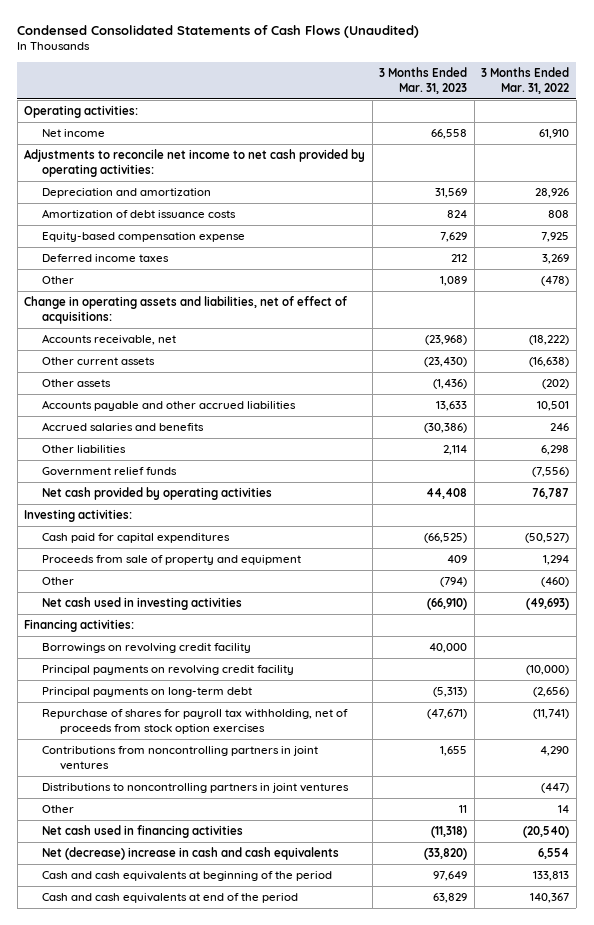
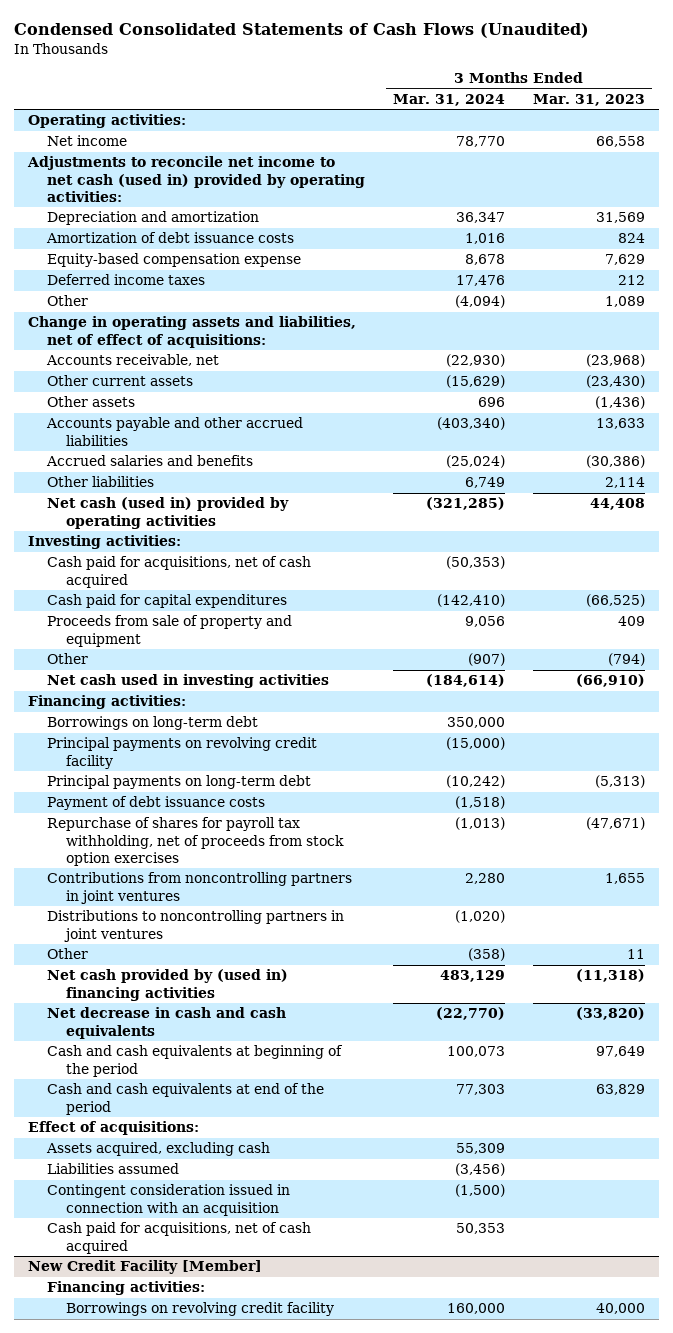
[481,67,570,94] 3 Months Ended Mar. 31, 2022 -> none
none -> [393,93,506,106] Mar. 31, 2024
[24,149,366,177] Adjustments to reconcile net income to net cash provided by operating activities: -> [26,156,365,202] Adjustments to reconcile net income to net cash (used in) provided by operating activities:
[42,467,178,477] Government relief funds -> none
[42,487,273,501] Net cash provided by operating activities -> [46,497,289,529] Net cash (used in) provided by operating activities
none -> [46,556,311,588] Cash paid for acquisitions, net of cash acquired
[42,643,252,654] Borrowings on revolving credit facility -> none
none -> [46,716,258,731] Borrowings on long-term debt
none -> [46,796,265,811] Payment of debt issuance costs
[42,825,244,839] Net cash used in financing activities -> [46,969,288,1001] Net cash provided by (used in) financing activities
[42,847,340,861] Net (decrease) increase in cash and cash equivalents -> [46,1007,286,1039] Net decrease in cash and cash equivalents
none -> [27,1121,199,1136] Effect of acquisitions:
none -> [45,1142,270,1157] Assets acquired, excluding cash
none -> [46,1163,179,1175] Liabilities assumed
none -> [46,1184,290,1216] Contingent consideration issued in connection with an acquisition
none -> [46,1222,311,1254] Cash paid for acquisitions, net of cash acquired
none -> [27,1260,262,1275] New Credit Facility [Member]
none -> [46,1281,205,1296] Financing activities:
none -> [66,1302,335,1317] Borrowings on revolving credit facility

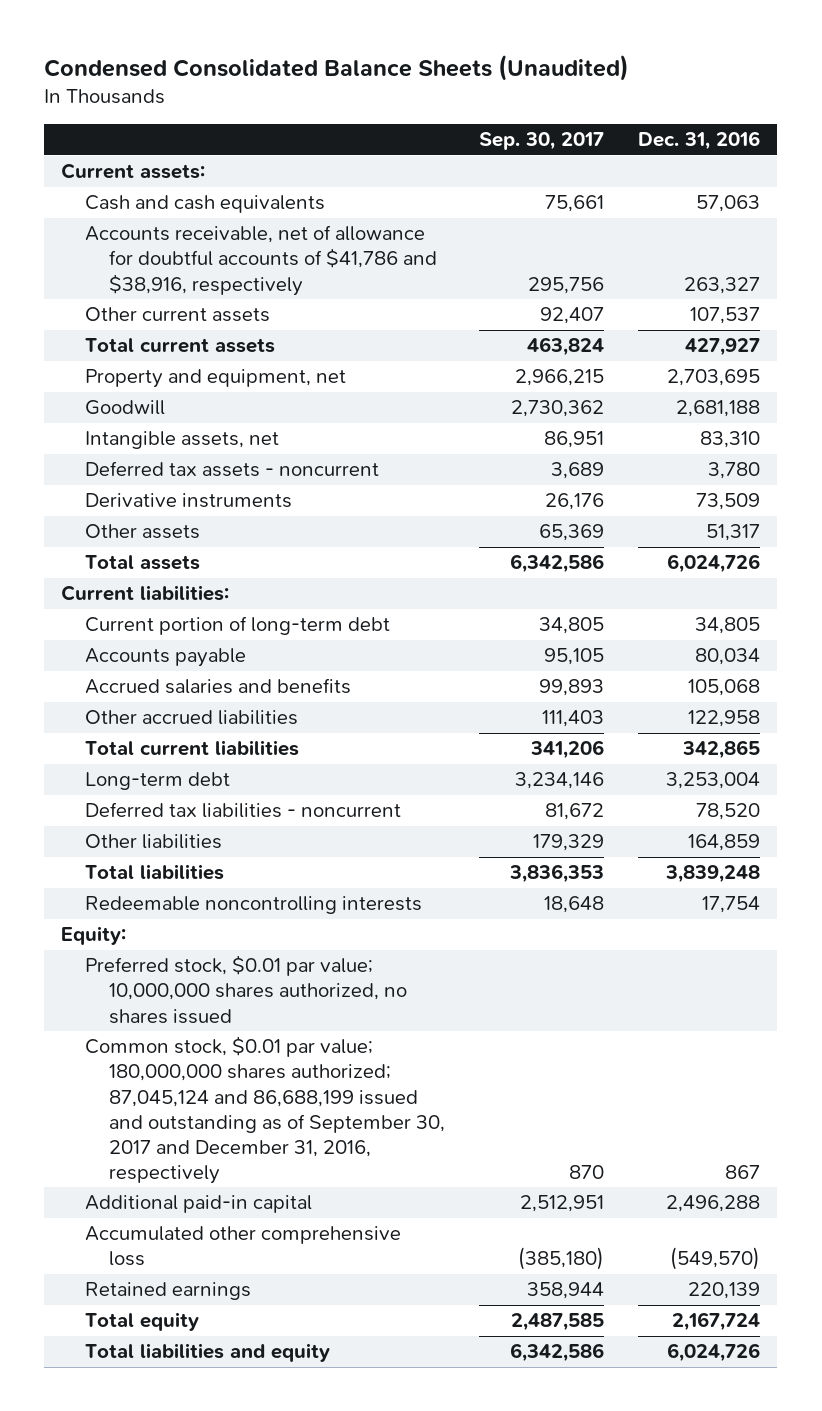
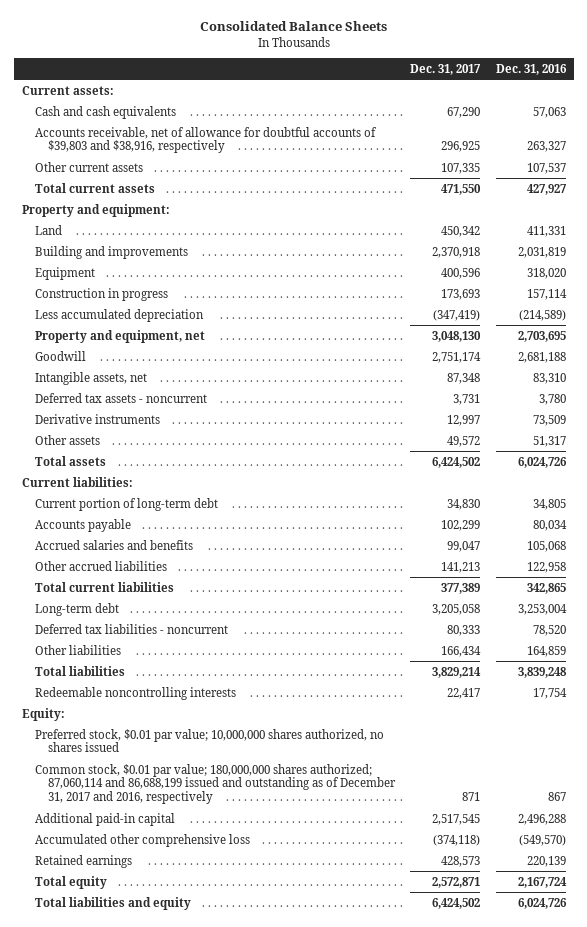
[44,54,630,81] Condensed Consolidated Balance Sheets (Unaudited) -> [199,21,387,32] Consolidated Balance Sheets
[479,131,605,150] Sep. 30, 2017 -> none
none -> [410,63,482,75] Dec. 31, 2017
[85,225,438,296] Accounts receivable, net of allowance for doubtful accounts of $41,786 and $38,916, respectively -> [34,126,377,154] Accounts receivable, net of allowance for doubtful accounts of $39,803 and $38,916, respectively
none -> [21,203,170,217] Property and equipment:
none -> [34,224,62,235] Land
none -> [34,245,188,259] Building and improvements
none -> [34,266,95,280] Equipment
none -> [34,287,168,301] Construction in progress
none -> [34,308,204,322] Less accumulated depreciation
[85,1036,446,1184] Common stock, $0.01 par value; 180,000,000 shares authorized; 87,045,124 and 86,688,199 issued and outstanding as of September 30, 2017 and December 31, 2016, respectively -> [34,763,396,805] Common stock, $0.01 par value; 180,000,000 shares authorized; 87,060,114 and 86,688,199 issued and outstanding as of December 31, 2017 and 2016, respectively

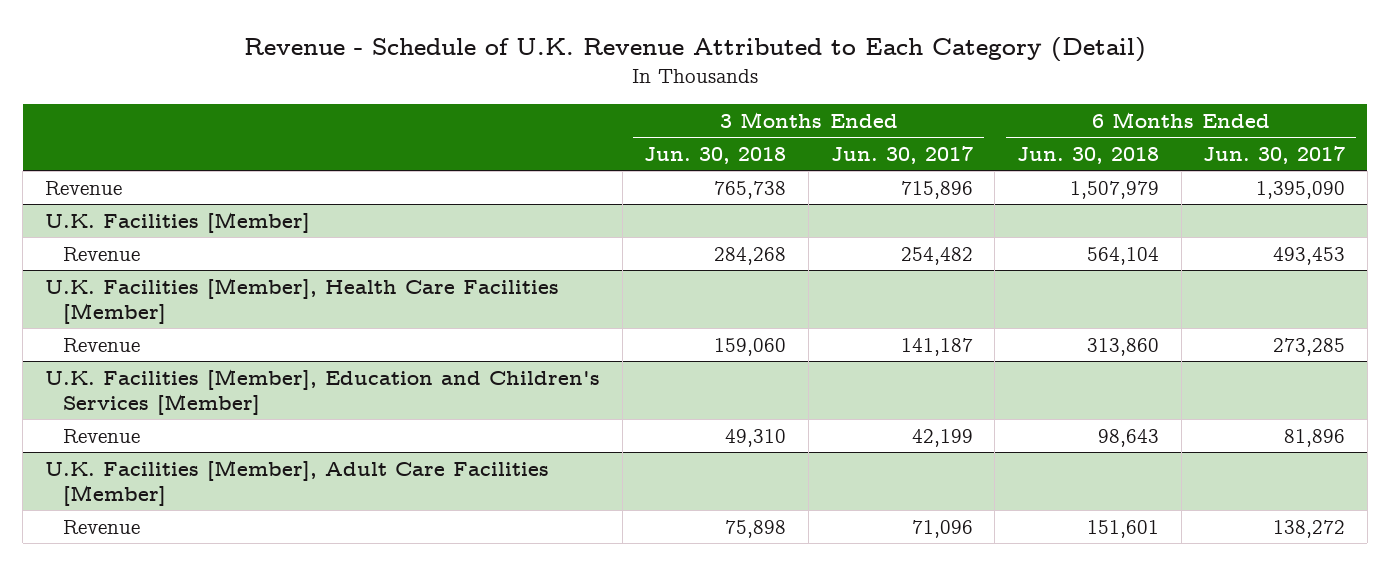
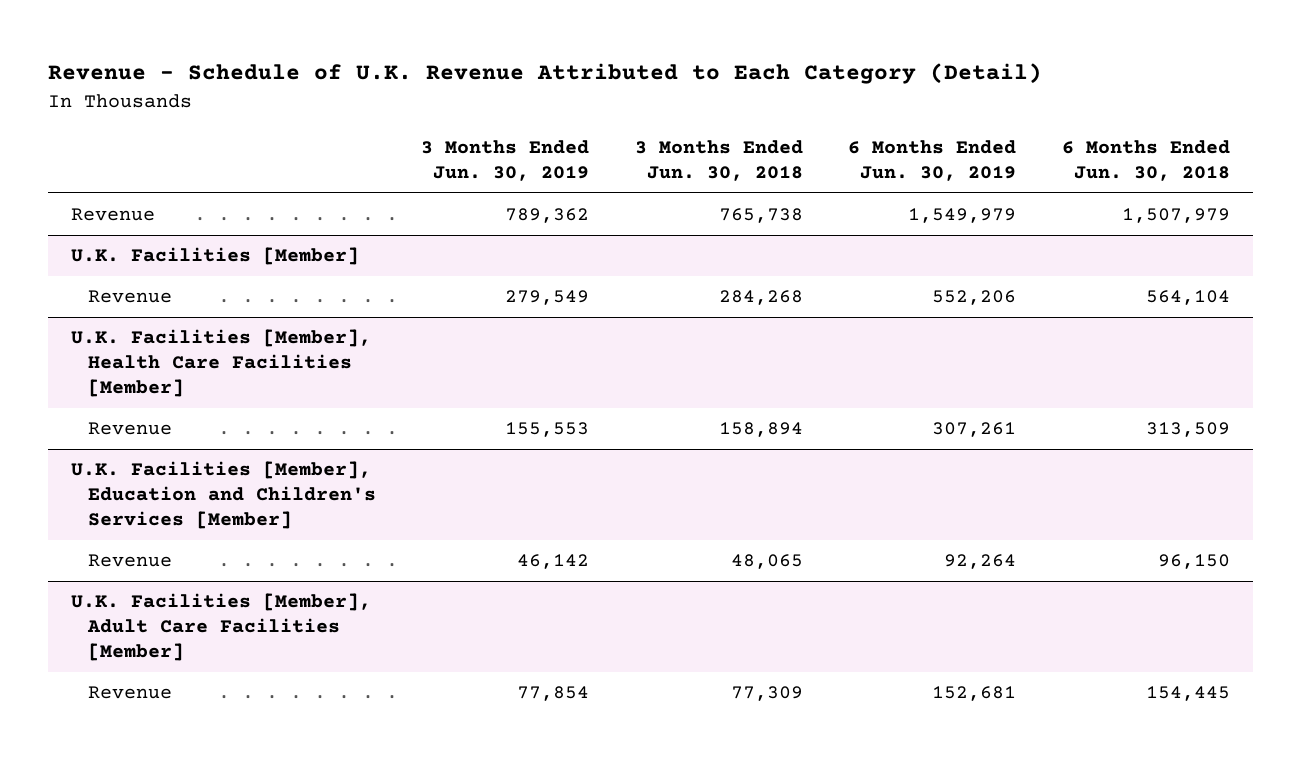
[830,145,973,164] Jun. 30, 2017 -> none
[1203,145,1346,164] Jun. 30, 2017 -> none
none -> [421,139,590,181] 3 Months Ended Jun. 30, 2019
none -> [848,139,1017,181] 6 Months Ended Jun. 30, 2019
[714,337,787,356] 159,060 -> [718,422,803,438] 158,894
[1086,337,1159,356] 313,860 -> [1145,422,1230,438] 313,509
[725,428,787,447] 49,310 -> [730,554,803,570] 48,065
[1097,428,1159,447] 98,643 -> [1157,554,1230,570] 96,150
[725,519,787,538] 75,898 -> [730,686,803,702] 77,309
[1086,519,1159,538] 151,601 -> [1145,686,1230,702] 154,445

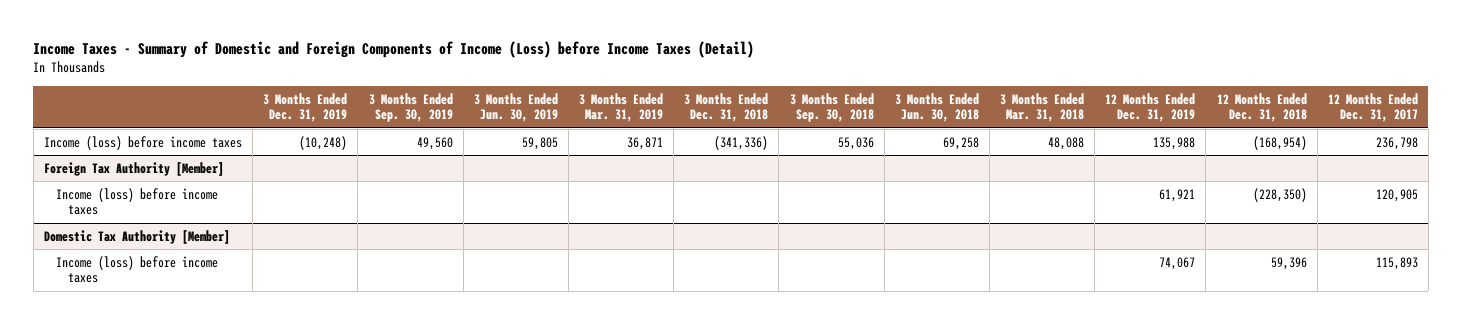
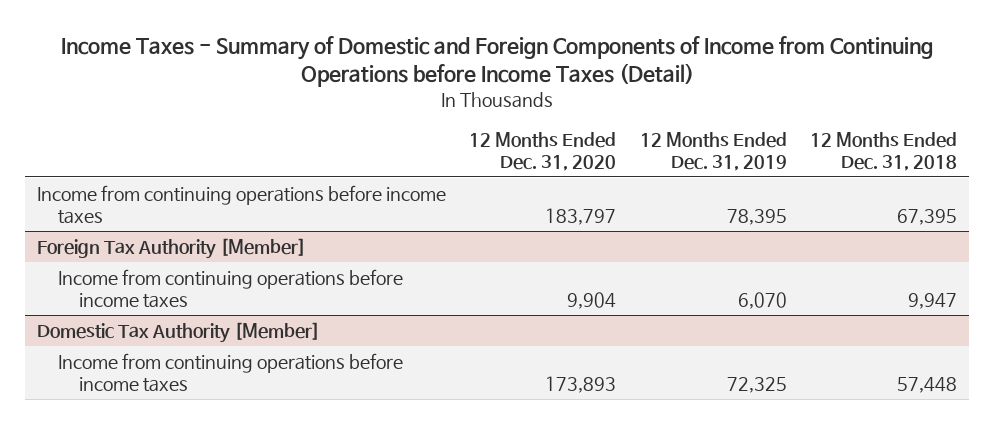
[33,41,755,59] Income Taxes - Summary of Domestic and Foreign Components of Income (Loss) before Income Taxes (Detail) -> [60,35,933,88] Income Taxes - Summary of Domestic and Foreign Components of Income from Continuing Operations before Income Taxes (Detail)
[263,92,348,123] 3 Months Ended Dec. 31, 2019 -> none
[368,92,453,123] 3 Months Ended Sep. 30, 2019 -> none
[473,92,558,123] 3 Months Ended Jun. 30, 2019 -> none
[579,92,664,123] 3 Months Ended Mar. 31, 2019 -> none
[684,92,769,123] 3 Months Ended Dec. 31, 2018 -> none
[789,92,874,123] 3 Months Ended Sep. 30, 2018 -> none
[894,92,979,123] 3 Months Ended Jun. 30, 2018 -> none
[1000,92,1085,123] 3 Months Ended Mar. 31, 2018 -> none
[1327,92,1418,123] 12 Months Ended Dec. 31, 2017 -> none
none -> [469,131,617,171] 12 Months Ended Dec. 31, 2020
[43,135,242,150] Income (loss) before income taxes -> [36,185,446,225] Income from continuing operations before income taxes
[1153,136,1196,150] 135,988 -> [726,209,787,226] 78,395
[1252,135,1307,150] (168,954) -> [897,209,958,226] 67,395
[55,187,218,216] Income (loss) before income taxes -> [57,269,403,309] Income from continuing operations before income taxes
[1159,188,1196,202] 61,921 -> [737,292,787,310] 6,070
[1252,187,1307,202] (228,350) -> [908,293,958,310] 9,947
[55,255,218,284] Income (loss) before income taxes -> [57,353,403,393] Income from continuing operations before income taxes
[1159,256,1196,270] 74,067 -> [726,377,787,394] 72,325
[1270,256,1307,270] 59,396 -> [897,377,958,394] 57,448

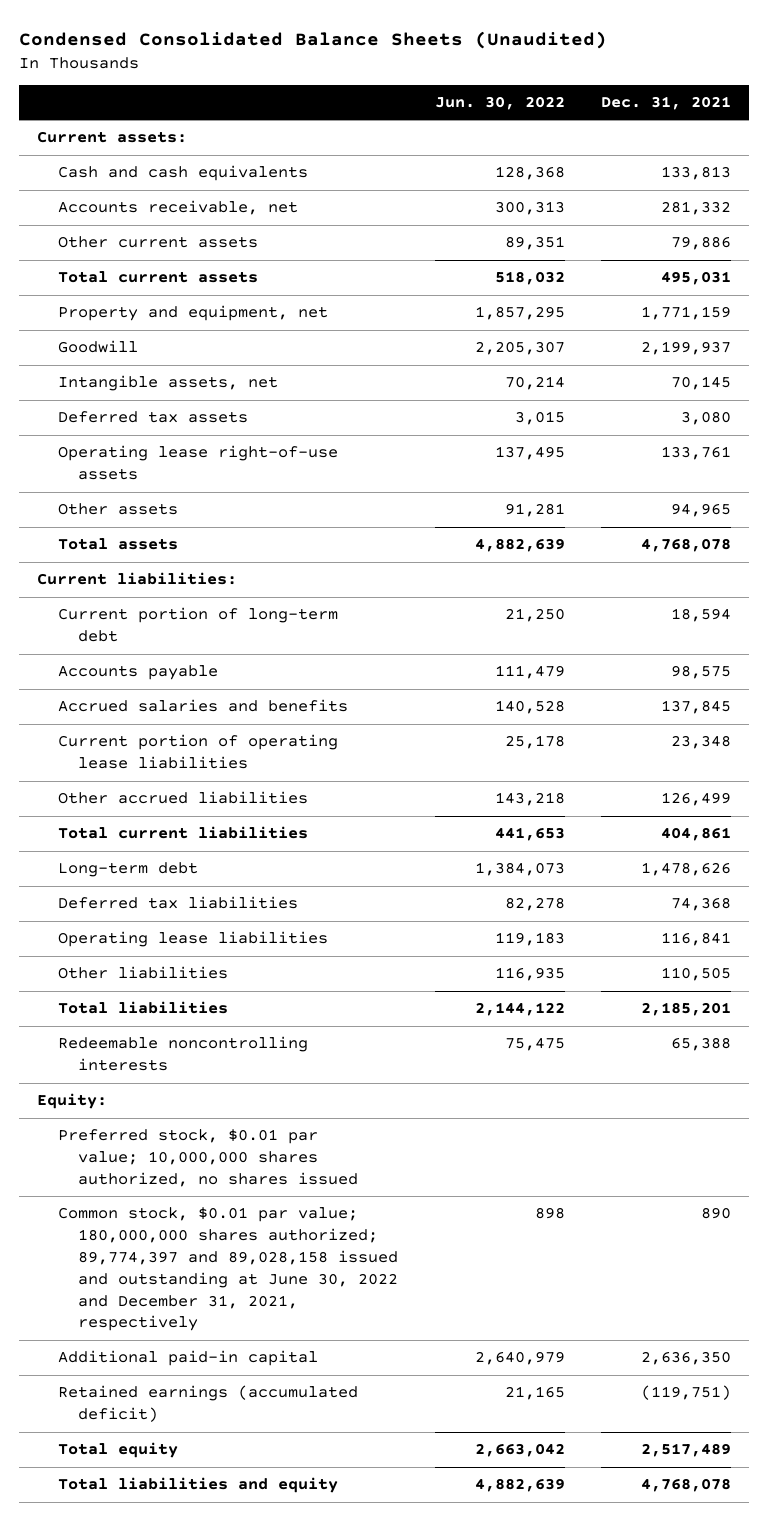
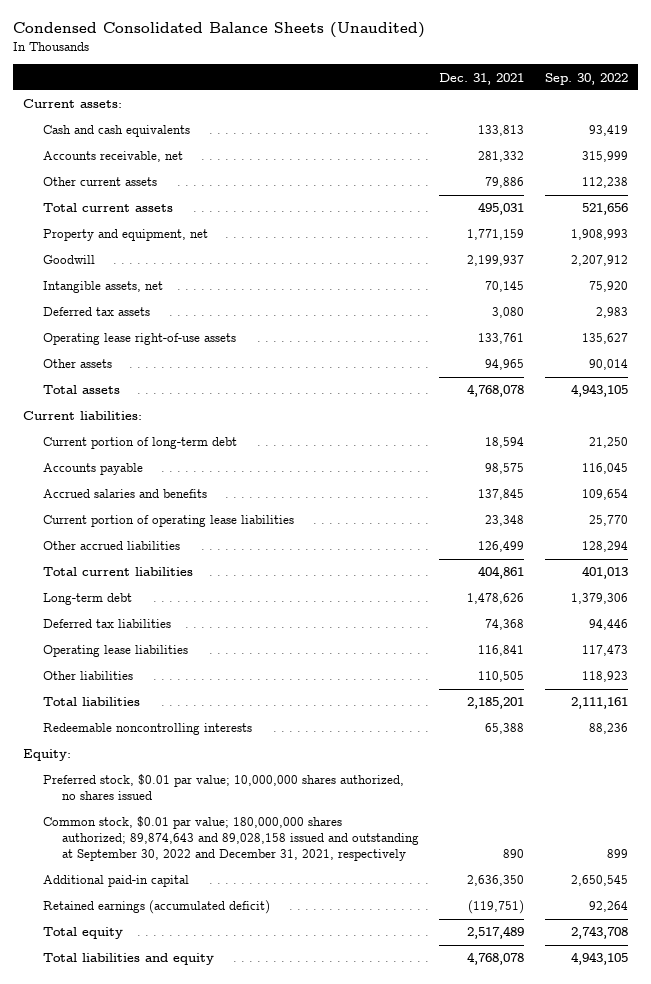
[434,96,565,111] Jun. 30, 2022 -> none
none -> [544,72,628,85] Sep. 30, 2022
[57,1207,399,1332] Common stock, $0.01 par value; 180,000,000 shares authorized; 89,774,397 and 89,028,158 issued and outstanding at June 30, 2022 and December 31, 2021, respectively -> [42,816,420,862] Common stock, $0.01 par value; 180,000,000 shares authorized; 89,874,643 and 89,028,158 issued and outstanding at September 30, 2022 and December 31, 2021, respectively

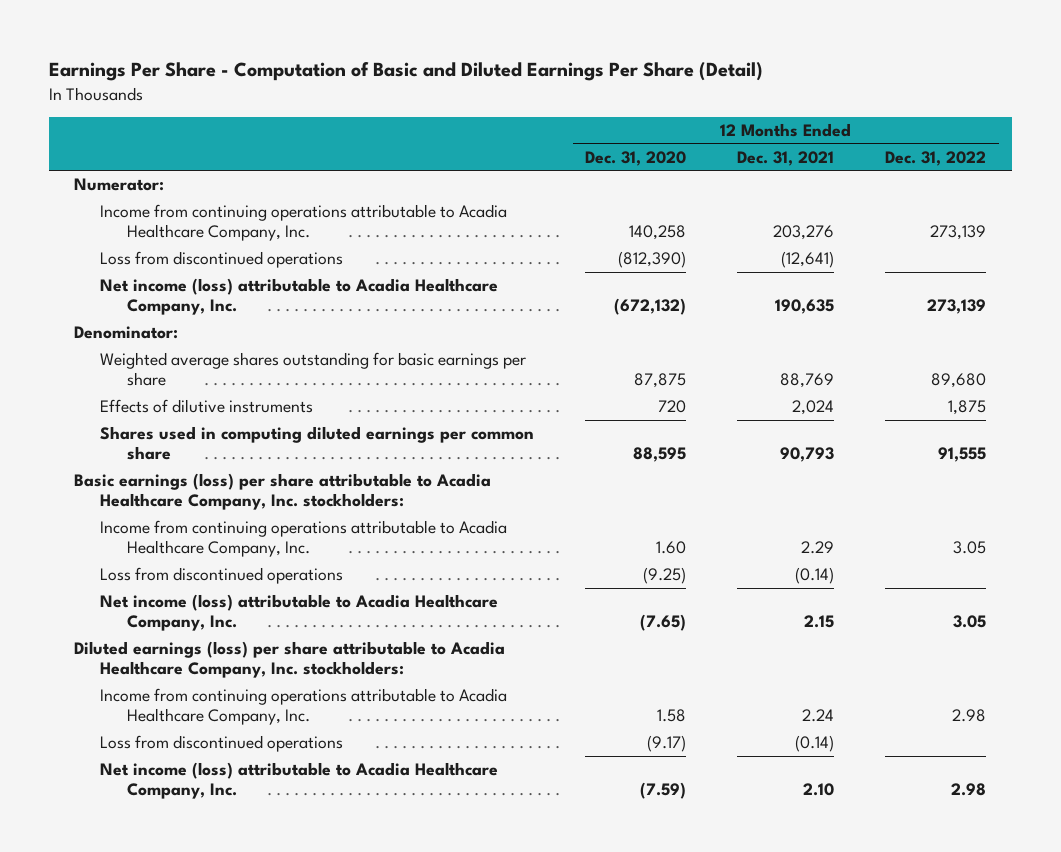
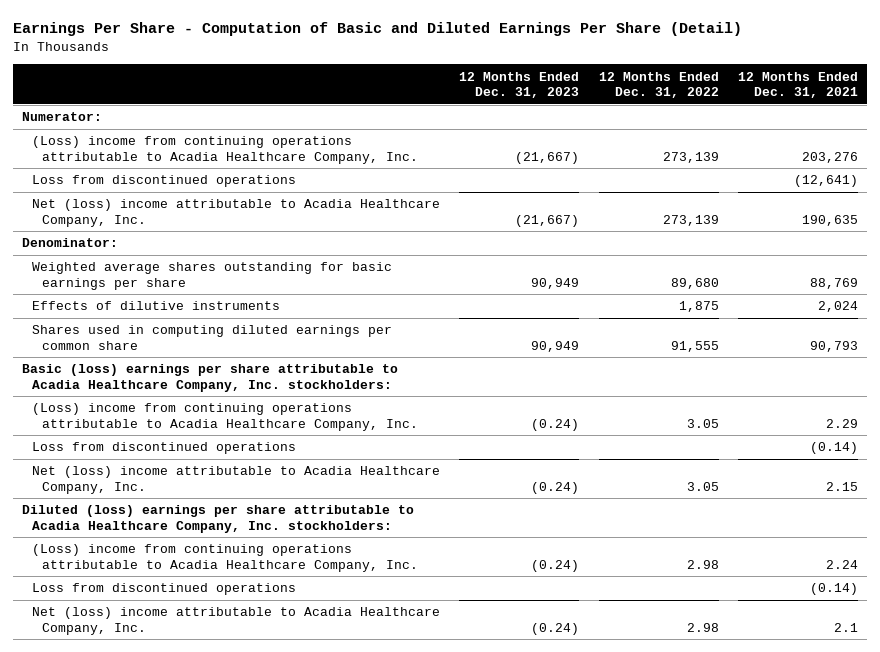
[585,150,687,166] Dec. 31, 2020 -> none
none -> [459,71,580,99] 12 Months Ended Dec. 31, 2023
[100,204,508,242] Income from continuing operations attributable to Acadia Healthcare Company, Inc. -> [32,136,419,164] (Loss) income from continuing operations attributable to Acadia Healthcare Company, Inc.
[100,278,499,316] Net income (loss) attributable to Acadia Healthcare Company, Inc. -> [32,199,441,227] Net (loss) income attributable to Acadia Healthcare Company, Inc.
[74,473,492,511] Basic earnings (loss) per share attributable to Acadia Healthcare Company, Inc. stockholders: -> [22,364,399,392] Basic (loss) earnings per share attributable to Acadia Healthcare Company, Inc. stockholders:
[100,520,508,558] Income from continuing operations attributable to Acadia Healthcare Company, Inc. -> [32,403,419,431] (Loss) income from continuing operations attributable to Acadia Healthcare Company, Inc.
[100,594,499,632] Net income (loss) attributable to Acadia Healthcare Company, Inc. -> [32,466,441,494] Net (loss) income attributable to Acadia Healthcare Company, Inc.
[74,641,506,679] Diluted earnings (loss) per share attributable to Acadia Healthcare Company, Inc. stockholders: -> [22,505,415,533] Diluted (loss) earnings per share attributable to Acadia Healthcare Company, Inc. stockholders:
[100,688,508,726] Income from continuing operations attributable to Acadia Healthcare Company, Inc. -> [32,544,419,572] (Loss) income from continuing operations attributable to Acadia Healthcare Company, Inc.
[100,762,499,800] Net income (loss) attributable to Acadia Healthcare Company, Inc. -> [32,607,441,635] Net (loss) income attributable to Acadia Healthcare Company, Inc.
[803,783,835,797] 2.10 -> [833,622,858,632] 2.1

